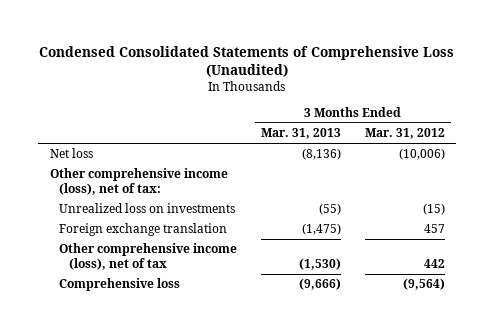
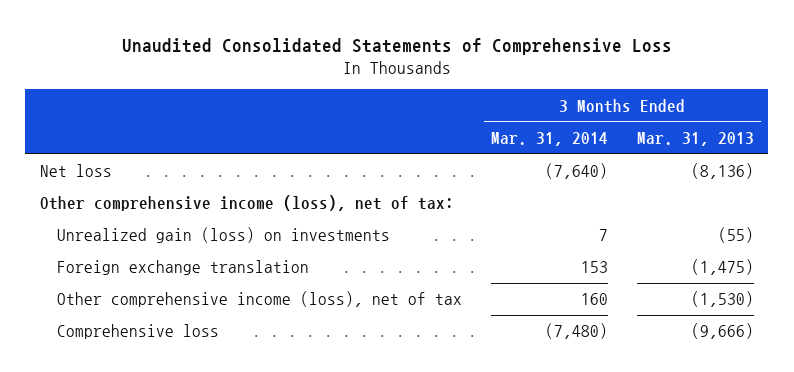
[39,45,455,77] Condensed Consolidated Statements of Comprehensive Loss (Unaudited) -> [121,37,672,55] Unaudited Consolidated Statements of Comprehensive Loss
[364,128,445,140] Mar. 31, 2012 -> none
none -> [490,131,608,146] Mar. 31, 2014
[59,203,236,214] Unrealized loss on investments -> [57,227,391,244] Unrealized gain (loss) on investments

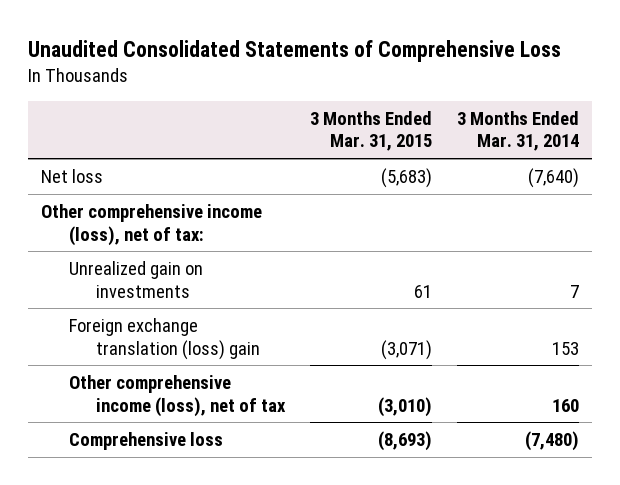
[636,131,754,146] Mar. 31, 2013 -> none
none -> [310,110,433,152] 3 Months Ended Mar. 31, 2015
[57,227,391,244] Unrealized gain (loss) on investments -> [68,260,203,298] Unrealized gain on investments
[57,260,310,276] Foreign exchange translation -> [68,317,261,360] Foreign exchange translation (loss) gain

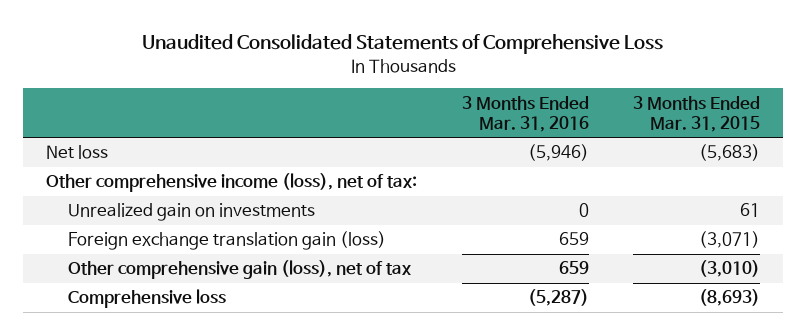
[457,110,580,152] 3 Months Ended Mar. 31, 2014 -> none
none -> [461,95,589,132] 3 Months Ended Mar. 31, 2016
[68,317,261,360] Foreign exchange translation (loss) gain -> [67,231,386,251] Foreign exchange translation gain (loss)
[68,374,287,417] Other comprehensive income (loss), net of tax -> [67,260,411,280] Other comprehensive gain (loss), net of tax

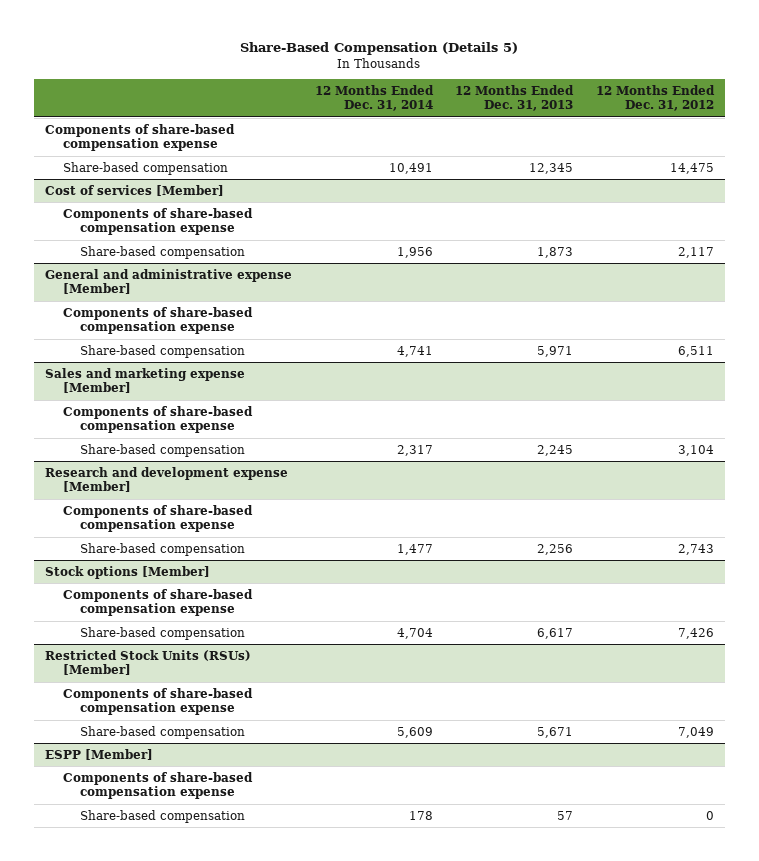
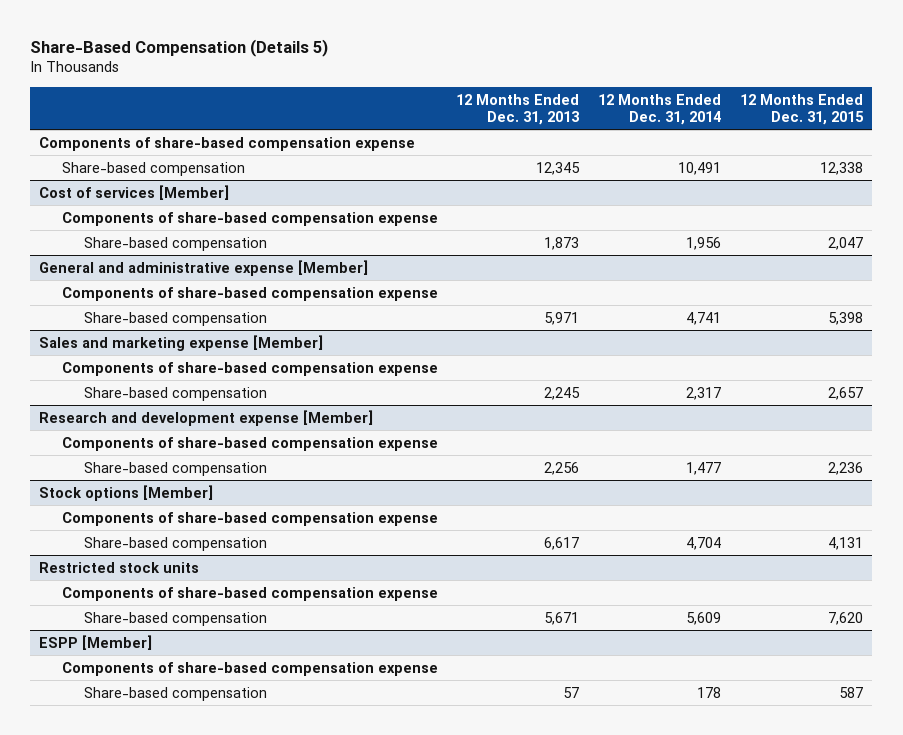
[595,84,715,112] 12 Months Ended Dec. 31, 2012 -> none
none -> [740,93,865,125] 12 Months Ended Dec. 31, 2015
[45,649,252,676] Restricted Stock Units (RSUs) [Member] -> [39,561,200,573] Restricted stock units

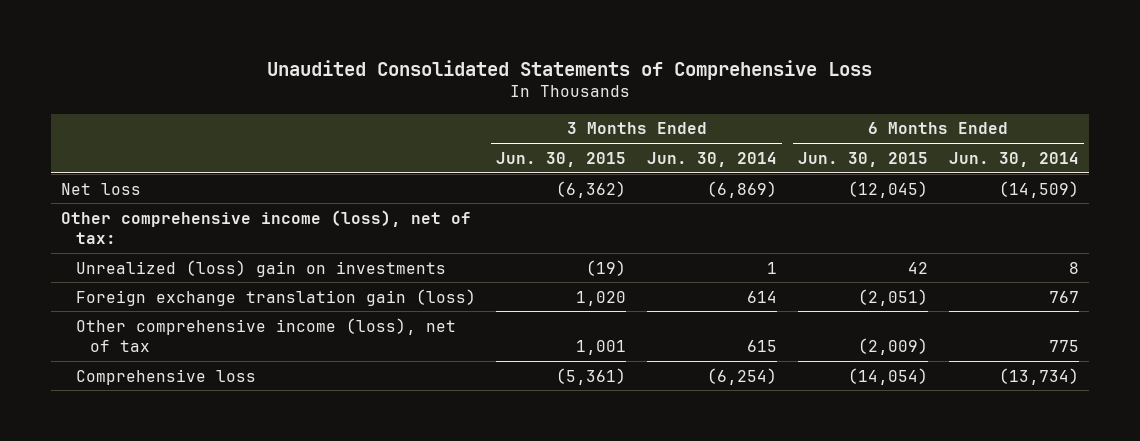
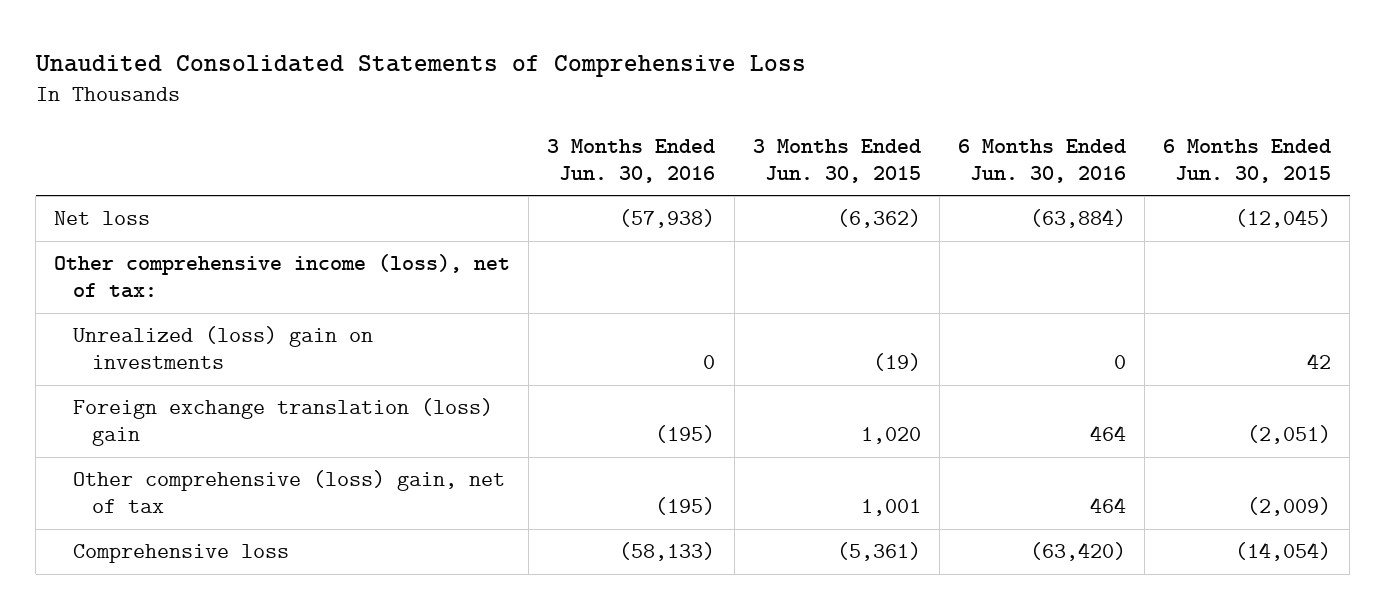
[647,151,778,167] Jun. 30, 2014 -> none
[948,151,1079,167] Jun. 30, 2014 -> none
none -> [547,138,716,183] 3 Months Ended Jun. 30, 2016
none -> [957,138,1126,183] 6 Months Ended Jun. 30, 2016
[75,288,476,306] Foreign exchange translation gain (loss) -> [73,398,494,447] Foreign exchange translation (loss) gain
[75,317,456,353] Other comprehensive income (loss), net of tax -> [73,470,506,514] Other comprehensive (loss) gain, net of tax

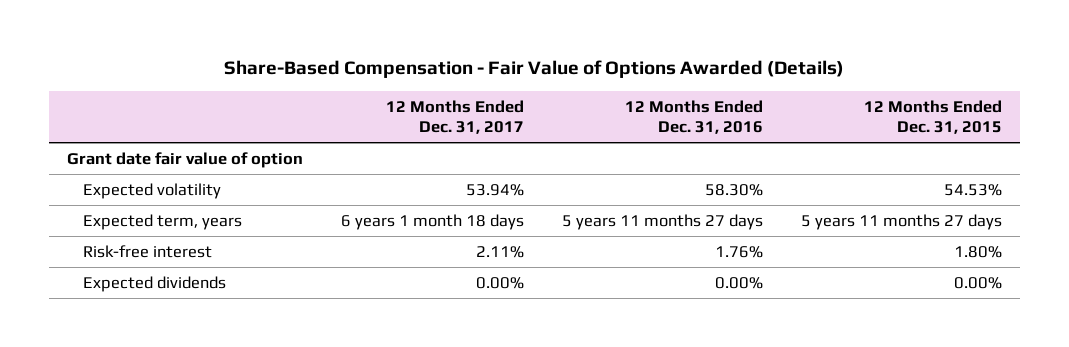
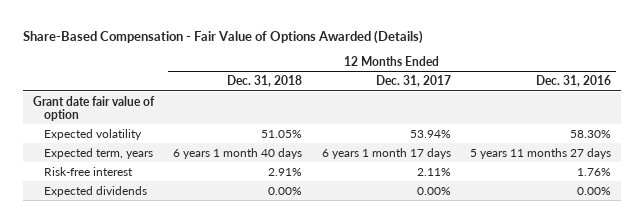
[863,99,1002,135] 12 Months Ended Dec. 31, 2015 -> none
none -> [227,75,303,88] Dec. 31, 2018
[341,213,525,230] 6 years 1 month 18 days -> [321,147,451,159] 6 years 1 month 17 days

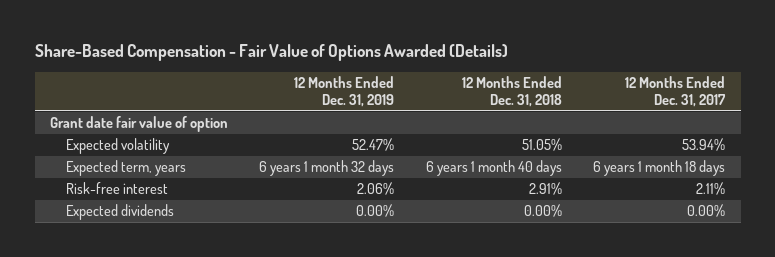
[536,75,612,88] Dec. 31, 2016 -> none
none -> [294,76,395,108] 12 Months Ended Dec. 31, 2019
[321,147,451,159] 6 years 1 month 17 days -> [593,160,726,177] 6 years 1 month 18 days

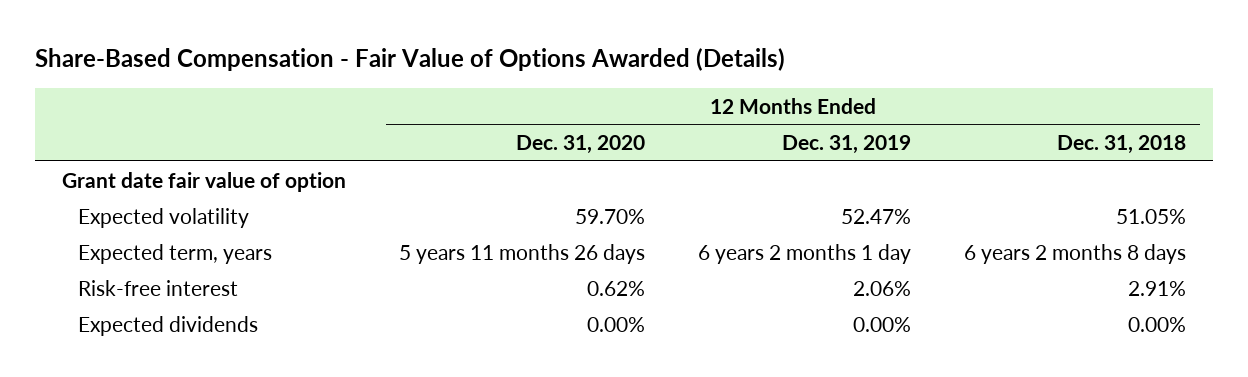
[625,76,727,108] 12 Months Ended Dec. 31, 2017 -> none
none -> [515,134,645,154] Dec. 31, 2020
[259,160,395,177] 6 years 1 month 32 days -> [698,243,912,264] 6 years 2 months 1 day
[425,160,562,177] 6 years 1 month 40 days -> [964,243,1187,264] 6 years 2 months 8 days

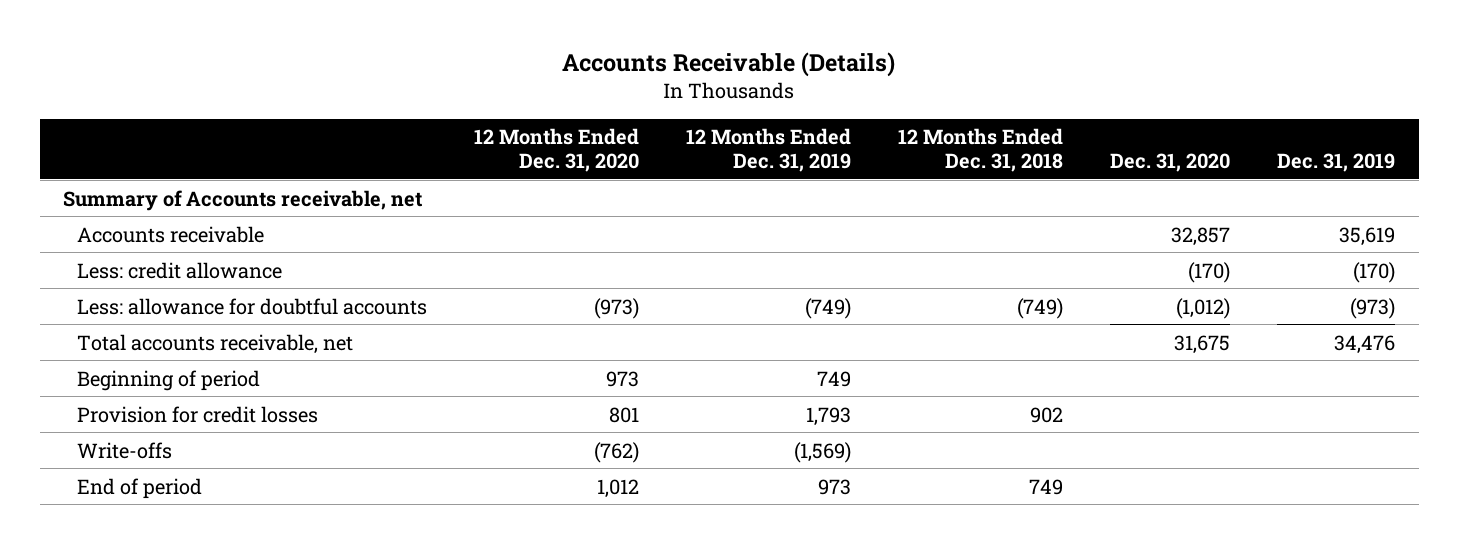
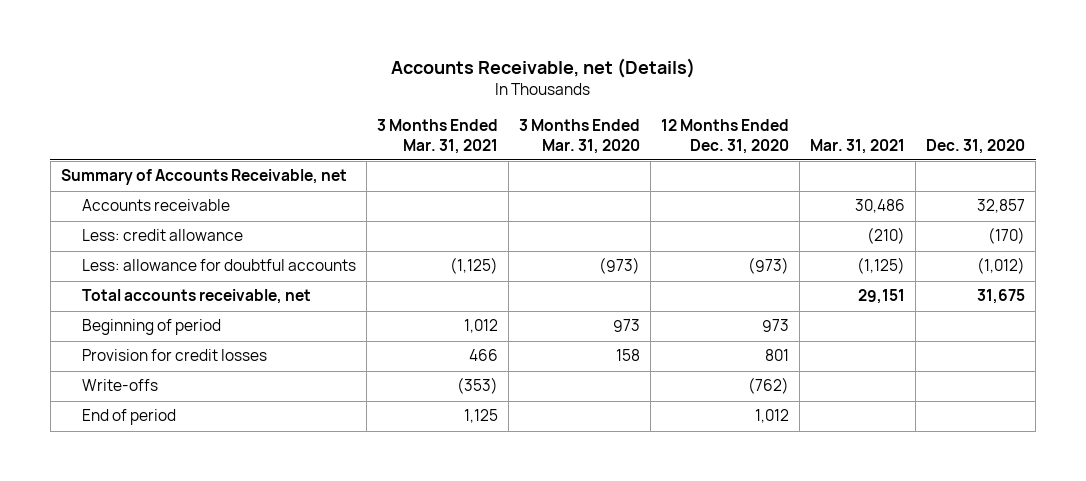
[562,52,896,78] Accounts Receivable (Details) -> [391,58,696,79] Accounts Receivable, net (Details)
[686,128,852,172] 12 Months Ended Dec. 31, 2019 -> none
[898,128,1064,172] 12 Months Ended Dec. 31, 2018 -> none
[1277,152,1396,172] Dec. 31, 2019 -> none
none -> [377,119,499,154] 3 Months Ended Mar. 31, 2021
none -> [519,119,641,154] 3 Months Ended Mar. 31, 2020
none -> [810,138,906,154] Mar. 31, 2021
[63,189,423,211] Summary of Accounts receivable, net -> [60,169,347,186] Summary of Accounts Receivable, net

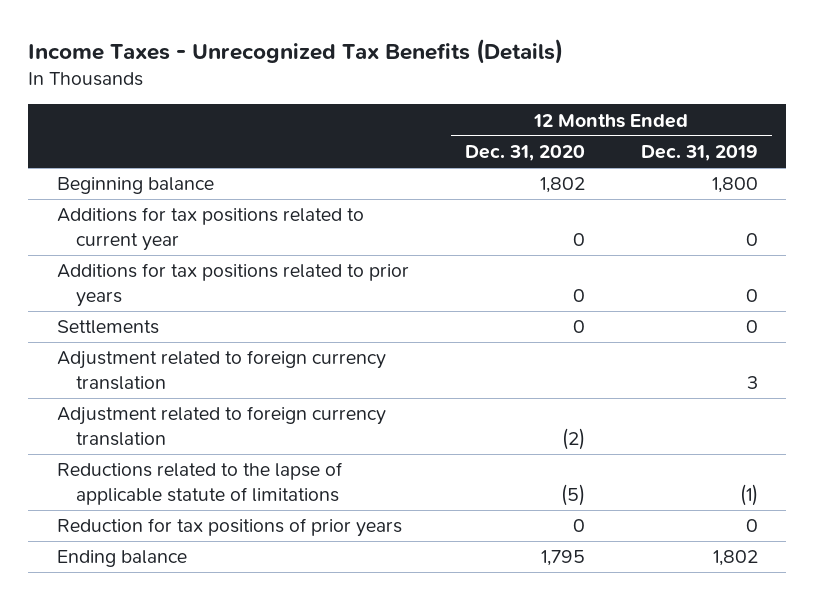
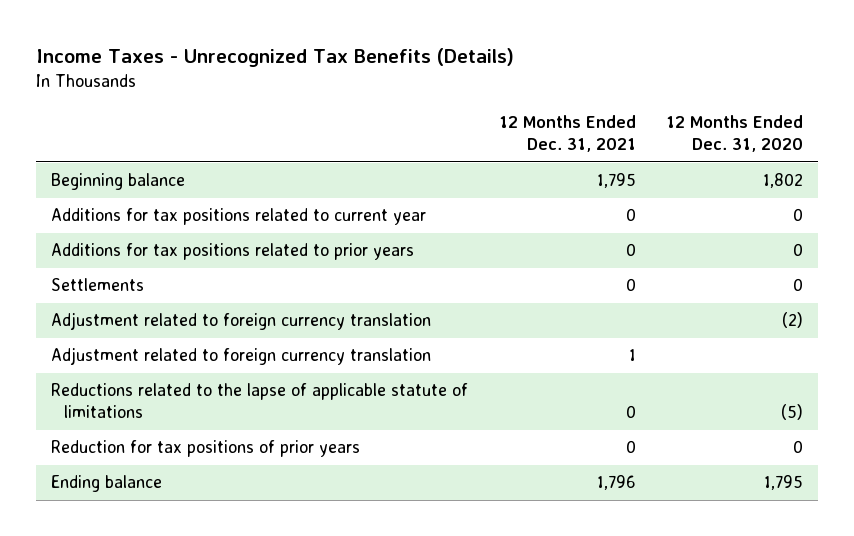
[640,144,758,161] Dec. 31, 2019 -> none
none -> [498,115,636,153] 12 Months Ended Dec. 31, 2021
[56,350,386,391] Adjustment related to foreign currency translation -> [51,347,432,366] Adjustment related to foreign currency translation

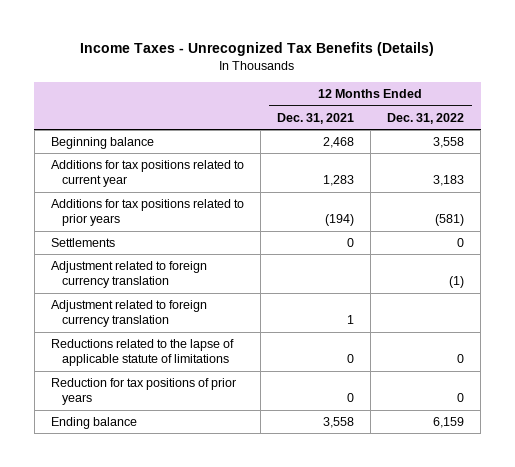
[665,115,803,153] 12 Months Ended Dec. 31, 2020 -> none
none -> [386,112,464,124] Dec. 31, 2022
[596,173,636,189] 1,795 -> [322,136,354,148] 2,468
[625,208,636,222] 0 -> [322,175,354,187] 1,283
[625,243,636,257] 0 -> [324,214,354,227] (194)
[596,475,636,491] 1,796 -> [322,416,354,428] 3,558

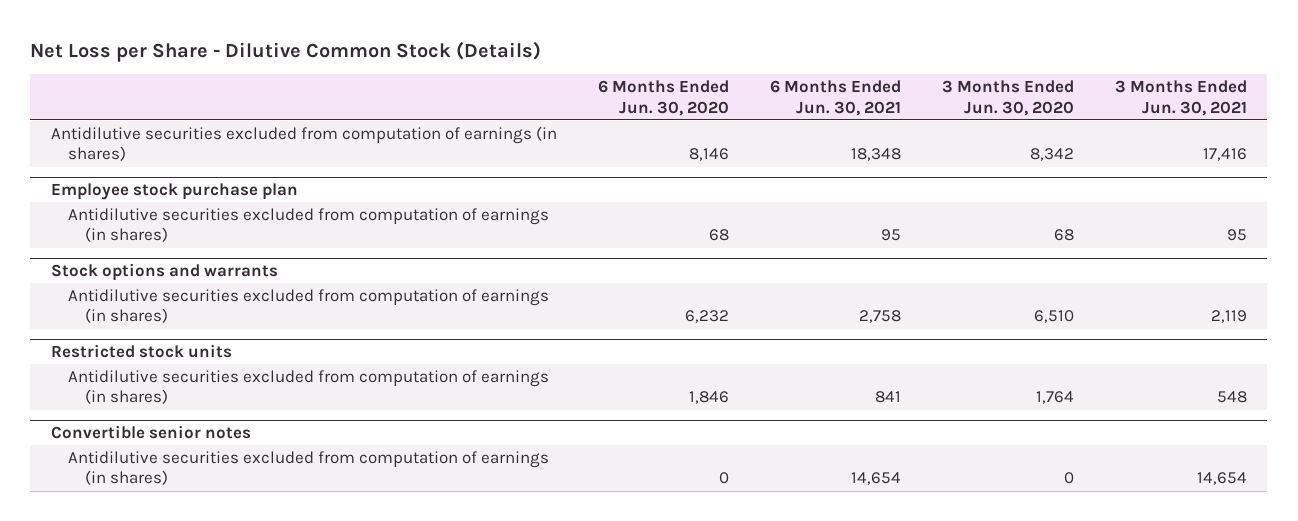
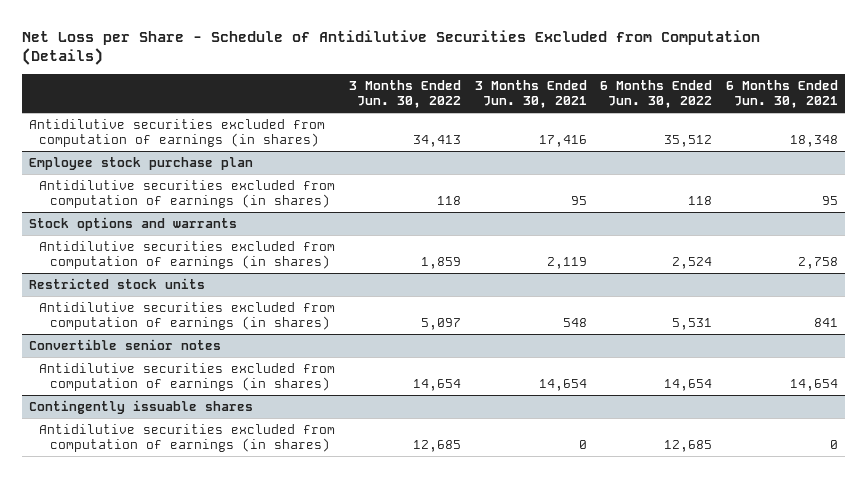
[30,41,542,63] Net Loss per Share - Dilutive Common Stock (Details) -> [22,29,761,66] Net Loss per Share - Schedule of Antidilutive Securities Excluded from Computation (Details)
[597,80,729,116] 6 Months Ended Jun. 30, 2020 -> none
[941,80,1074,116] 3 Months Ended Jun. 30, 2020 -> none
none -> [348,79,461,109] 3 Months Ended Jun. 30, 2022
none -> [600,79,713,109] 6 Months Ended Jun. 30, 2022
none -> [28,399,253,414] Contingently issuable shares
none -> [39,423,336,453] Antidilutive securities excluded from computation of earnings (in shares)

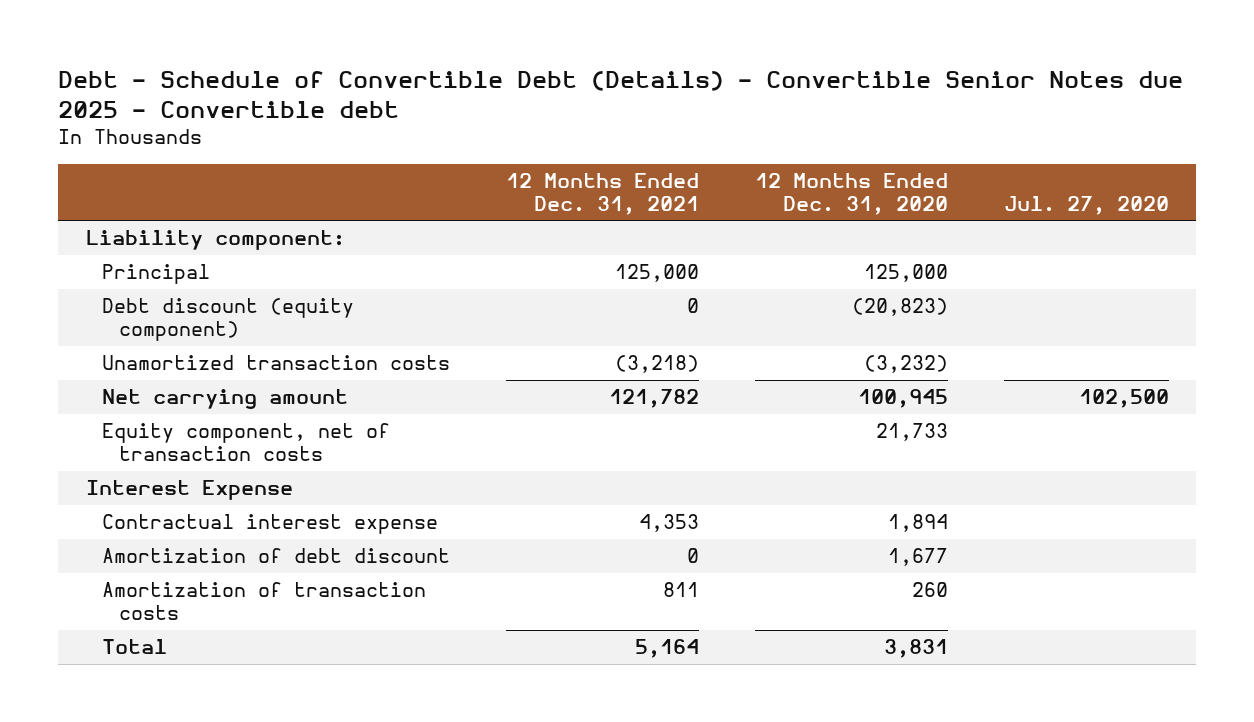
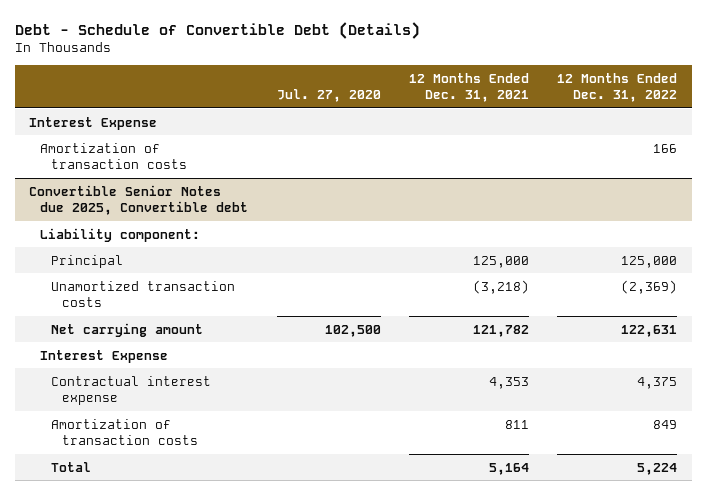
[57,70,1183,118] Debt - Schedule of Convertible Debt (Details) - Convertible Senior Notes due 2025 - Convertible debt -> [15,22,421,40] Debt - Schedule of Convertible Debt (Details)
[754,172,948,215] 12 Months Ended Dec. 31, 2020 -> none
none -> [557,72,678,103] 12 Months Ended Dec. 31, 2022
none -> [29,116,158,130] Interest Expense
none -> [40,142,188,169] Amortization of transaction costs
none -> [29,184,249,215] Convertible Senior Notes due 2025, Convertible debt
[102,298,355,341] Debt discount (equity component) -> none
[102,423,391,461] Equity component, net of transaction costs -> none
[102,548,451,564] Amortization of debt discount -> none

